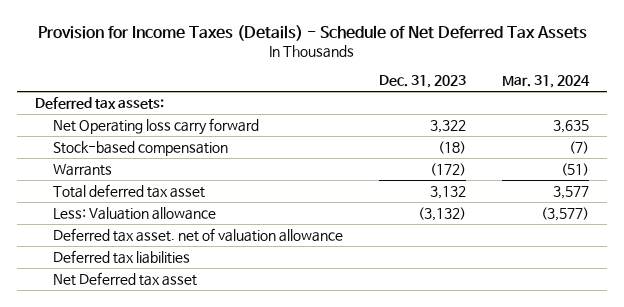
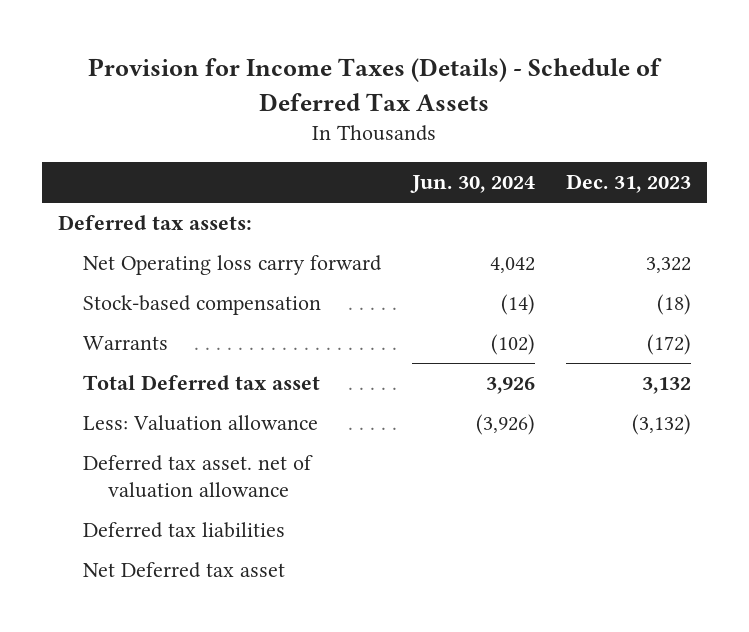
[38,25,588,42] Provision for Income Taxes (Details) - Schedule of Net Deferred Tax Assets -> [88,58,663,111] Provision for Income Taxes (Details) - Schedule of Deferred Tax Assets
[502,75,591,89] Mar. 31, 2024 -> none
none -> [410,175,536,194] Jun. 30, 2024
[52,183,205,198] Total deferred tax asset -> [82,375,320,391] Total Deferred tax asset

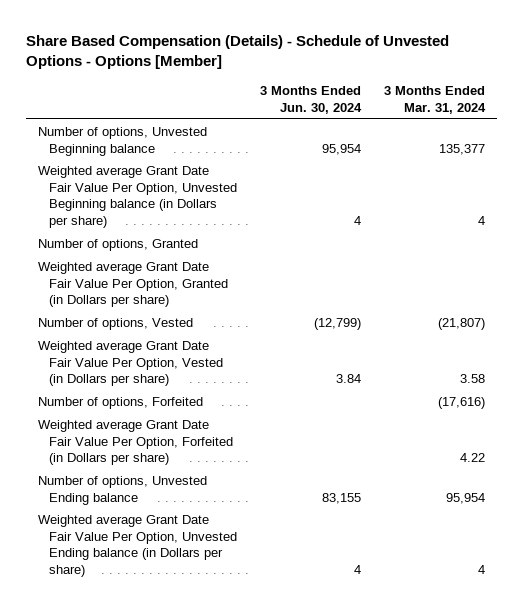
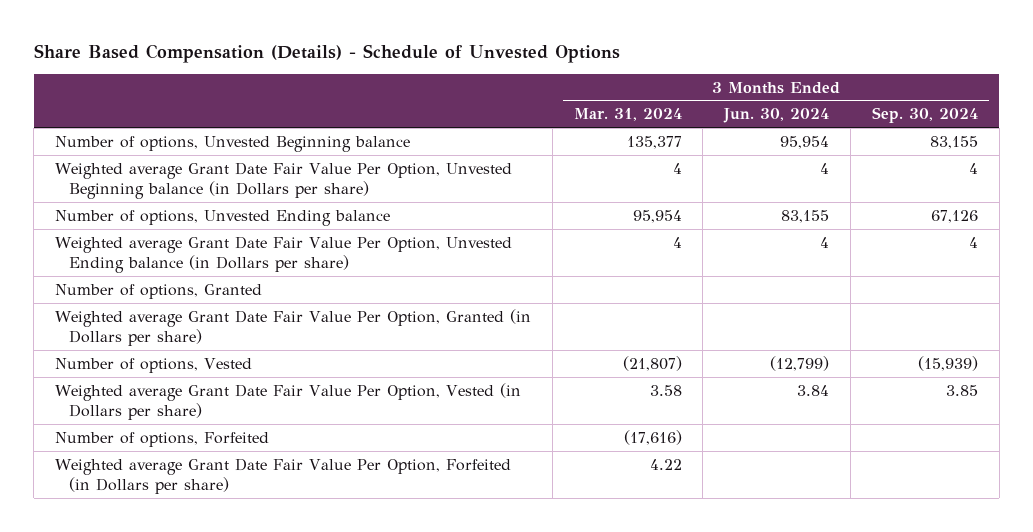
[26,35,450,70] Share Based Compensation (Details) - Schedule of Unvested Options - Options [Member] -> [33,44,620,64] Share Based Compensation (Details) - Schedule of Unvested Options
none -> [872,107,979,124] Sep. 30, 2024
[37,475,207,505] Number of options, Unvested Ending balance -> [54,209,390,226] Number of options, Unvested Ending balance
[37,514,238,578] Weighted average Grant Date Fair Value Per Option, Unvested Ending balance (in Dollars per share) -> [54,235,512,274] Weighted average Grant Date Fair Value Per Option, Unvested Ending balance (in Dollars per share)

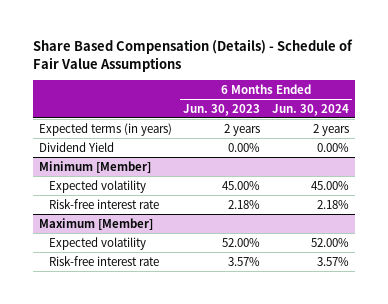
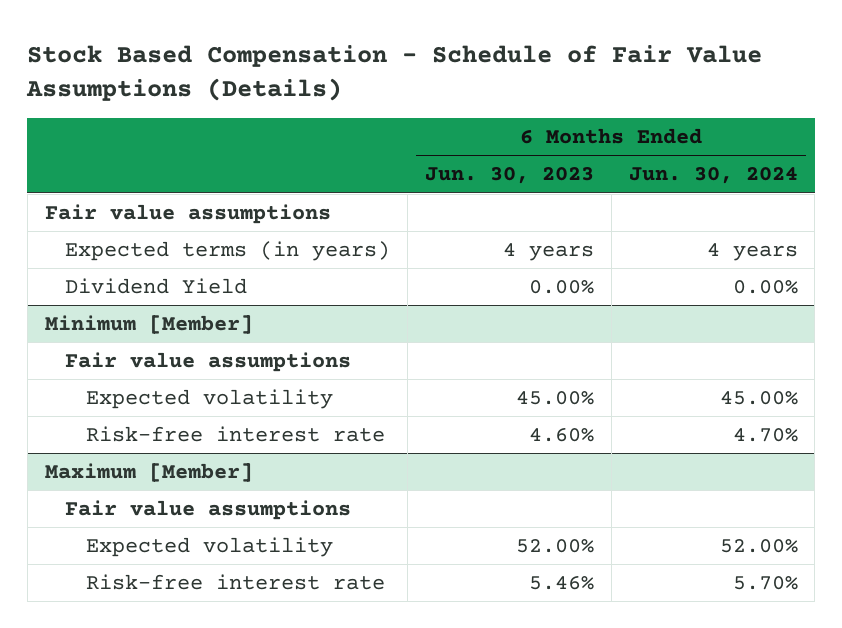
[33,38,354,72] Share Based Compensation (Details) - Schedule of Fair Value Assumptions -> [26,44,763,102] Stock Based Compensation - Schedule of Fair Value Assumptions (Details)
none -> [44,204,331,225] Fair value assumptions
[224,123,261,136] 2 years -> [502,243,594,262] 4 years
[312,123,349,136] 2 years -> [706,243,798,262] 4 years
none -> [65,352,352,373] Fair value assumptions
[228,199,261,209] 2.18% -> [528,428,594,443] 4.60%
[316,199,349,209] 2.18% -> [732,428,798,443] 4.70%
none -> [65,500,352,521] Fair value assumptions
[228,256,261,266] 3.57% -> [528,576,594,591] 5.46%
[316,256,349,266] 3.57% -> [732,576,798,591] 5.70%

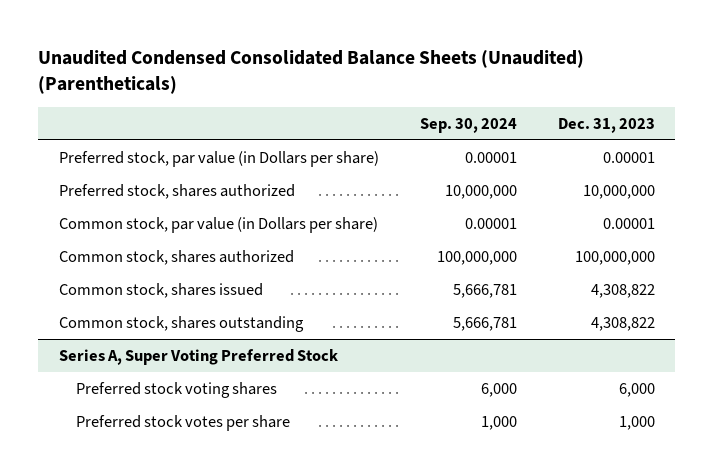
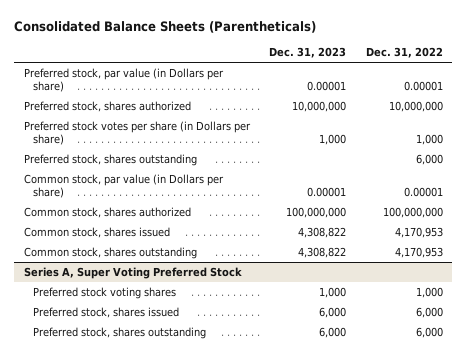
[38,50,585,95] Unaudited Condensed Consolidated Balance Sheets (Unaudited) (Parentheticals) -> [14,21,317,34] Consolidated Balance Sheets (Parentheticals)
[419,117,517,133] Sep. 30, 2024 -> none
none -> [365,47,443,59] Dec. 31, 2022
none -> [24,121,252,146] Preferred stock votes per share (in Dollars per share)
none -> [24,154,198,167] Preferred stock, shares outstanding
[76,414,291,431] Preferred stock votes per share -> none
[618,382,655,397] 6,000 -> [319,287,347,299] 1,000
none -> [32,307,179,319] Preferred stock, shares issued
none -> [32,327,206,340] Preferred stock, shares outstanding

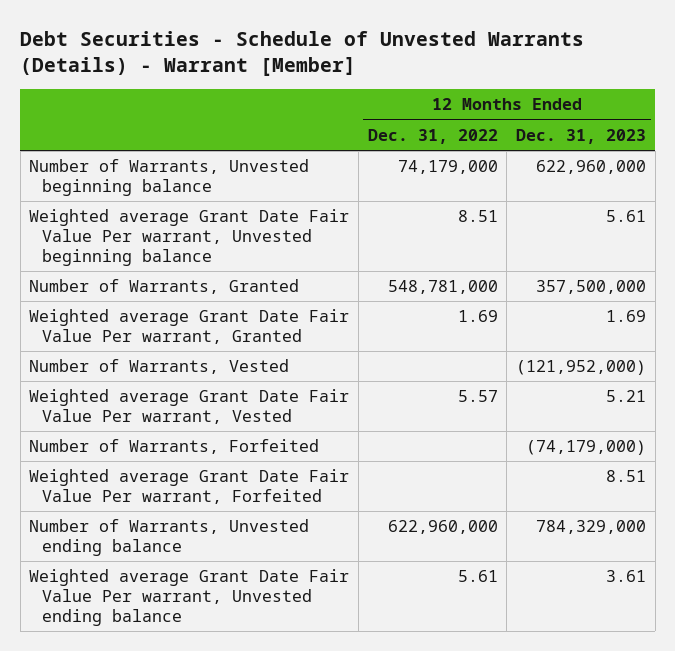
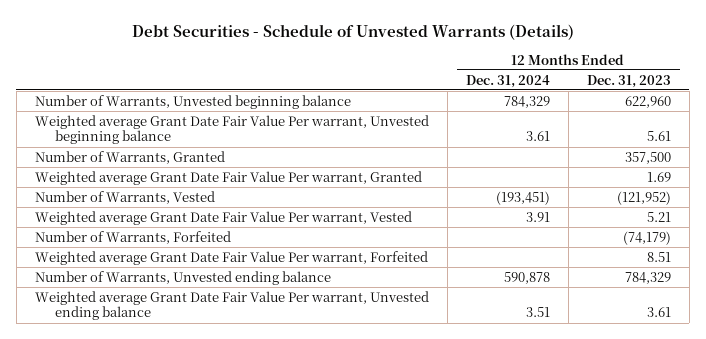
[20,31,585,77] Debt Securities - Schedule of Unvested Warrants (Details) - Warrant [Member] -> [131,23,574,40] Debt Securities - Schedule of Unvested Warrants (Details)
[367,128,498,144] Dec. 31, 2022 -> none
none -> [465,74,550,88] Dec. 31, 2024
[535,160,646,175] 622,960,000 -> [624,95,671,108] 622,960
[535,280,646,295] 357,500,000 -> [624,151,671,164] 357,500
[515,360,646,376] (121,952,000) -> [616,190,671,205] (121,952)
[525,440,646,456] (74,179,000) -> [622,230,671,245] (74,179)
[535,520,646,535] 784,329,000 -> [624,271,671,284] 784,329

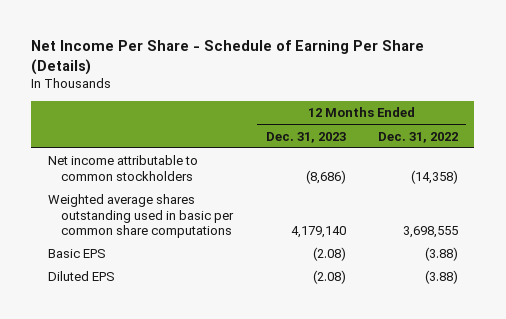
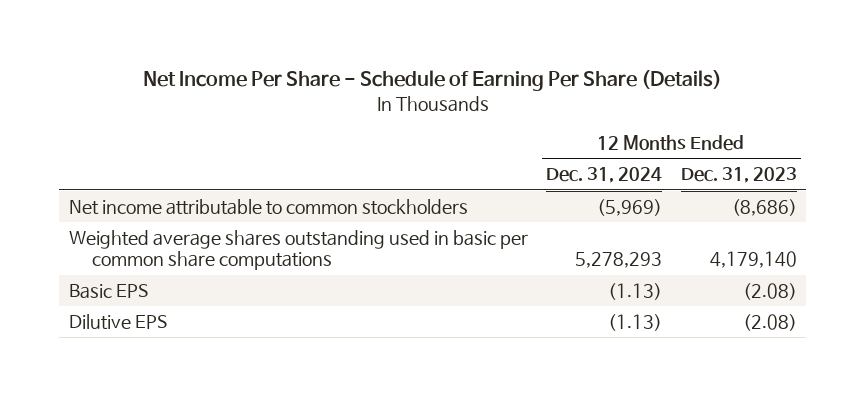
[378,131,459,143] Dec. 31, 2022 -> none
none -> [546,167,663,184] Dec. 31, 2024
[47,271,115,282] Diluted EPS -> [68,313,168,330] Dilutive EPS

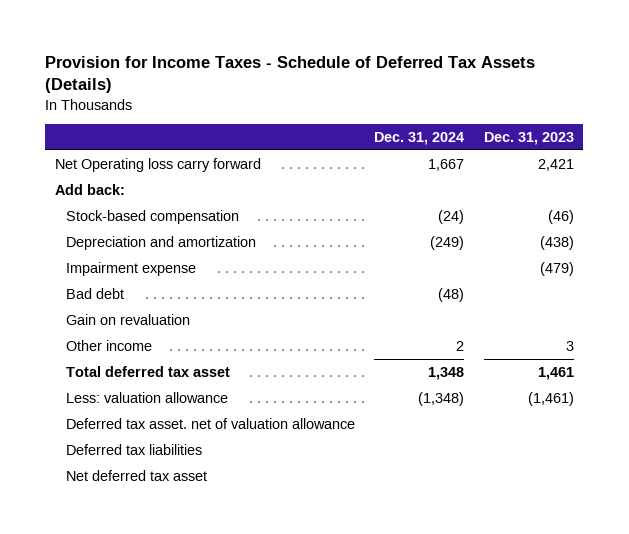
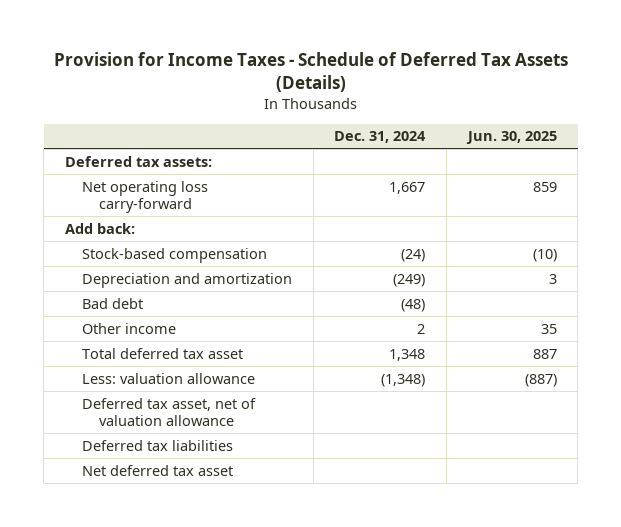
[483,131,574,145] Dec. 31, 2023 -> none
none -> [465,131,557,145] Jun. 30, 2025
none -> [64,155,212,167] Deferred tax assets:
[55,157,262,172] Net Operating loss carry forward -> [81,180,208,213] Net operating loss carry-forward
[66,261,197,276] Impairment expense -> none
[66,313,191,325] Gain on revaluation -> none
[66,417,356,429] Deferred tax asset. net of valuation allowance -> [81,397,256,426] Deferred tax asset, net of valuation allowance

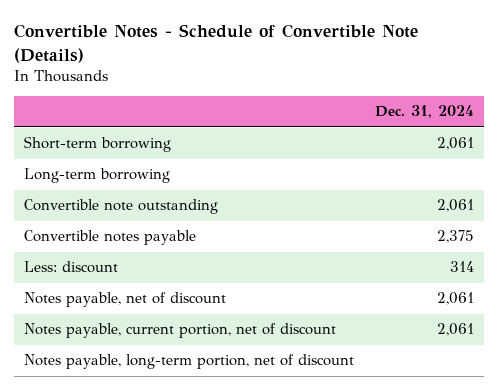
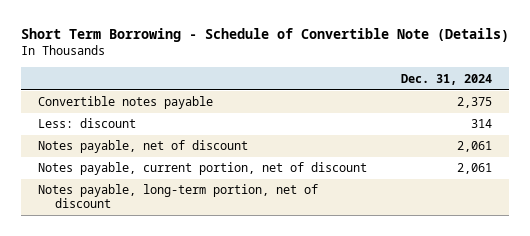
[13,24,418,63] Convertible Notes - Schedule of Convertible Note (Details) -> [20,28,509,43] Short Term Borrowing - Schedule of Convertible Note (Details)
[23,136,171,153] Short-term borrowing -> none
[23,168,170,184] Long-term borrowing -> none
[23,199,218,215] Convertible note outstanding -> none

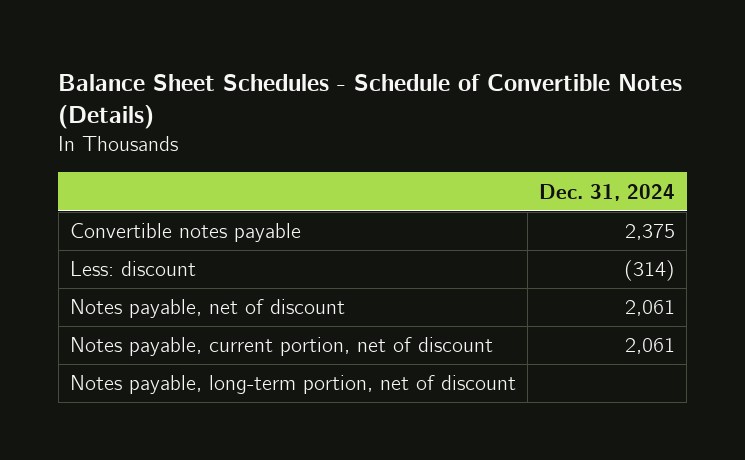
[20,28,509,43] Short Term Borrowing - Schedule of Convertible Note (Details) -> [58,73,683,130] Balance Sheet Schedules - Schedule of Convertible Notes (Details)
[471,119,493,129] 314 -> [624,260,676,282] (314)

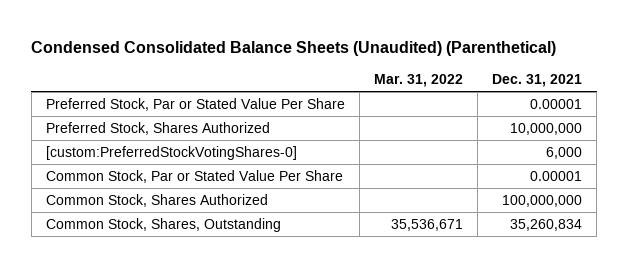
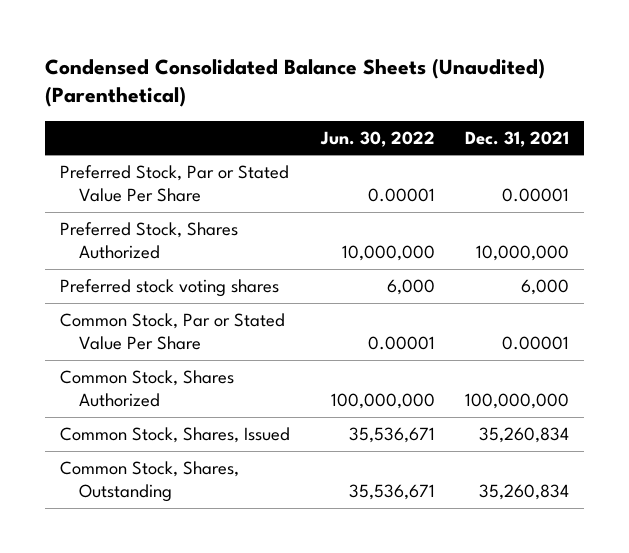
[374,74,464,88] Mar. 31, 2022 -> none
none -> [319,130,435,147] Jun. 30, 2022
[45,145,297,160] [custom:PreferredStockVotingShares-0] -> [60,278,280,297] Preferred stock voting shares
none -> [60,426,291,443] Common Stock, Shares, Issued

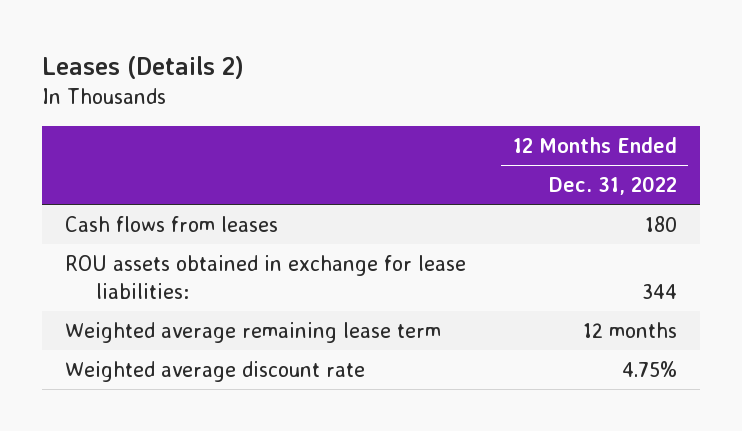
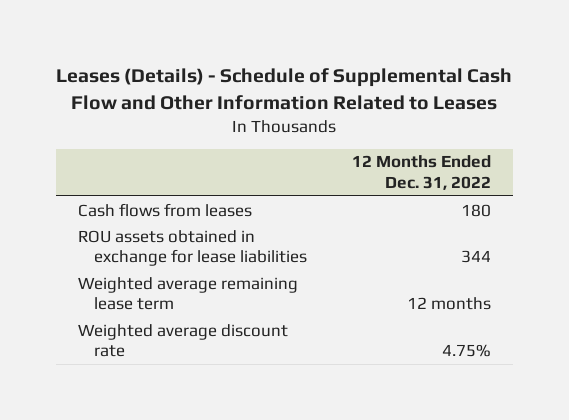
[41,56,244,80] Leases (Details 2) -> [56,68,513,110] Leases (Details) - Schedule of Supplemental Cash Flow and Other Information Related to Leases
[64,254,466,299] ROU assets obtained in exchange for lease liabilities: -> [78,229,307,267] ROU assets obtained in exchange for lease liabilities

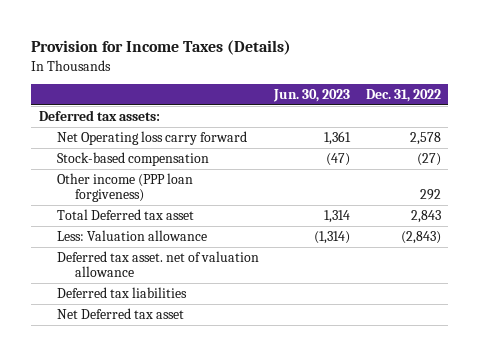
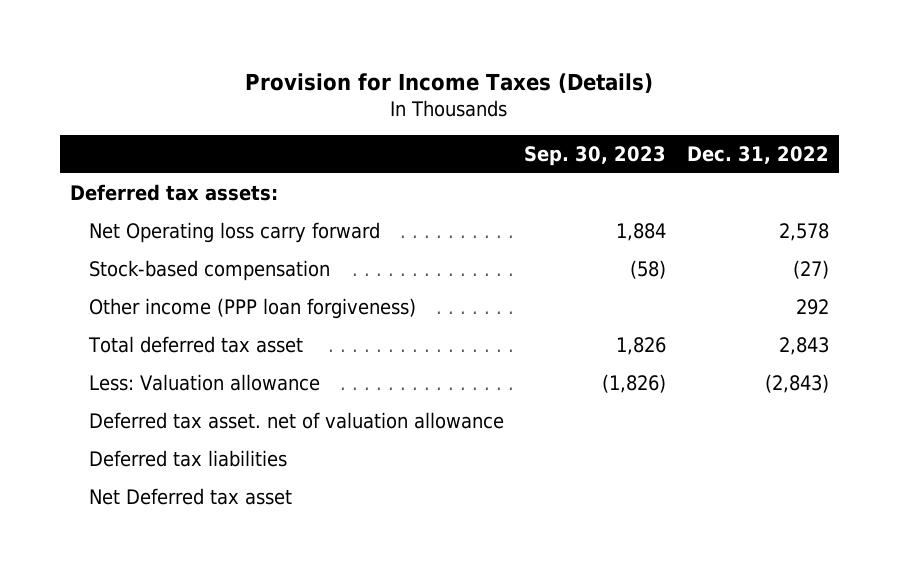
[273,88,351,102] Jun. 30, 2023 -> none
none -> [524,145,667,166] Sep. 30, 2023
[57,208,195,220] Total Deferred tax asset -> [87,335,303,353] Total deferred tax asset

